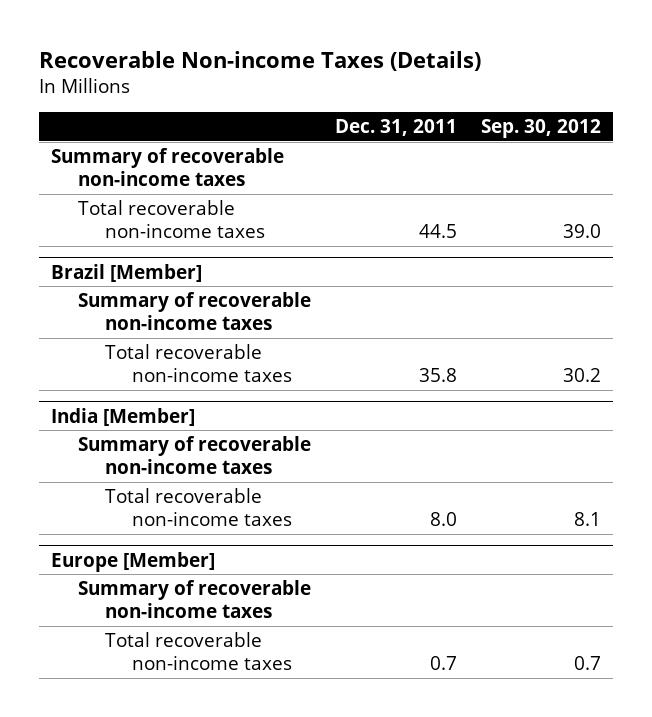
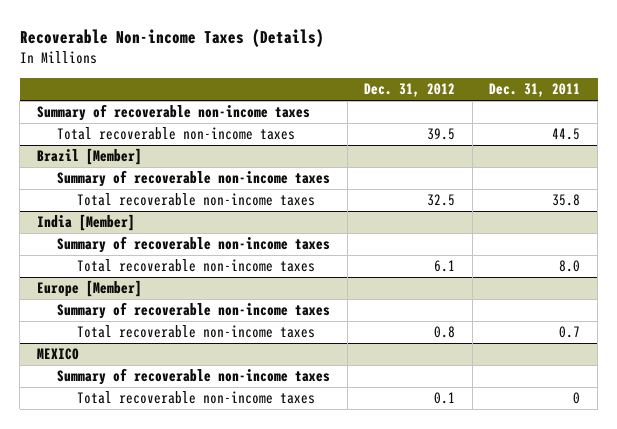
[480,119,601,139] Sep. 30, 2012 -> none
none -> [364,83,456,98] Dec. 31, 2012
none -> [36,348,79,361] MEXICO
none -> [57,368,331,386] Summary of recoverable non-income taxes
none -> [77,391,316,405] Total recoverable non-income taxes

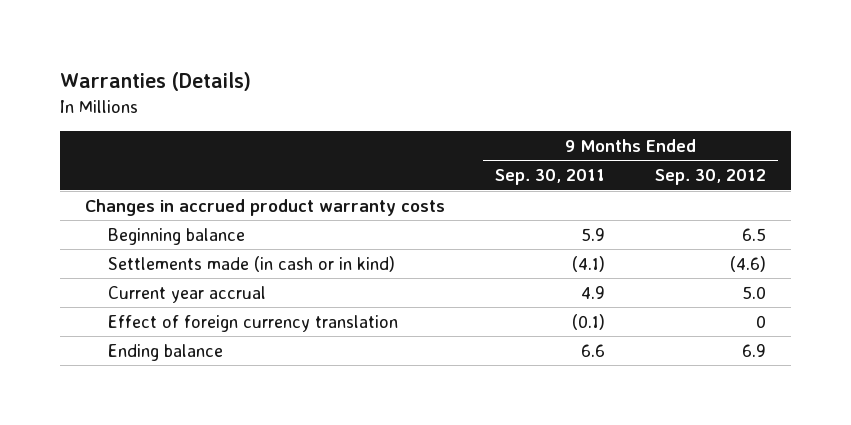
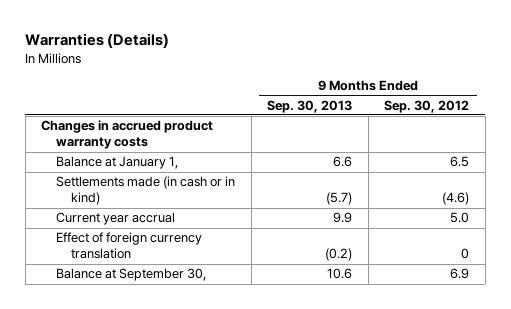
[495,169,606,186] Sep. 30, 2011 -> none
none -> [267,99,353,113] Sep. 30, 2013
[107,227,245,245] Beginning balance -> [56,156,179,170] Balance at January 1,
[107,343,223,361] Ending balance -> [56,268,207,282] Balance at September 30,

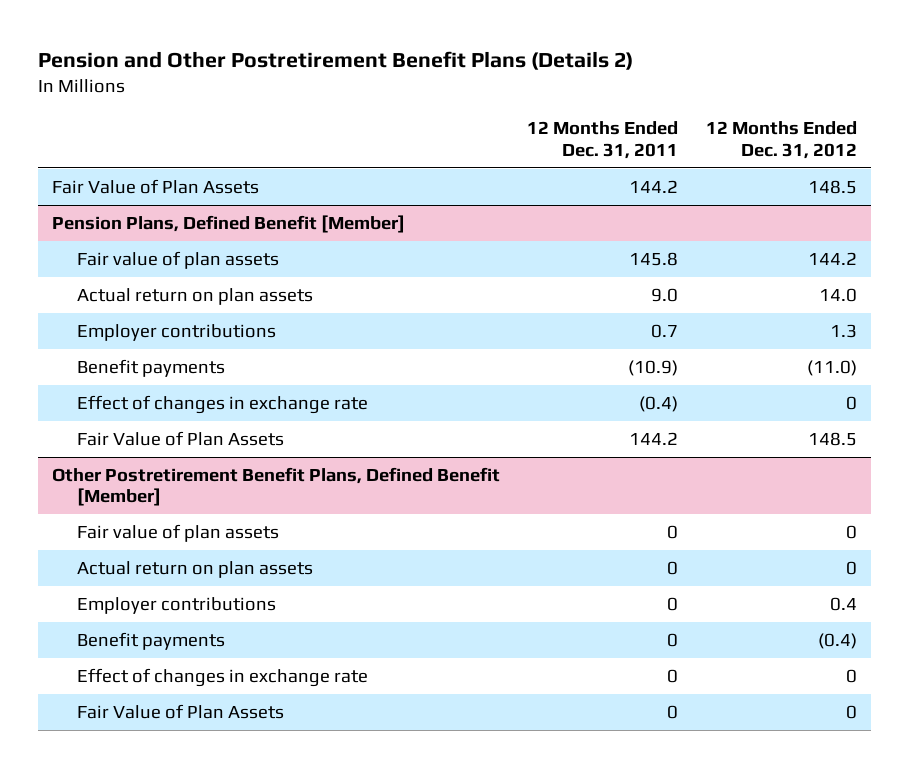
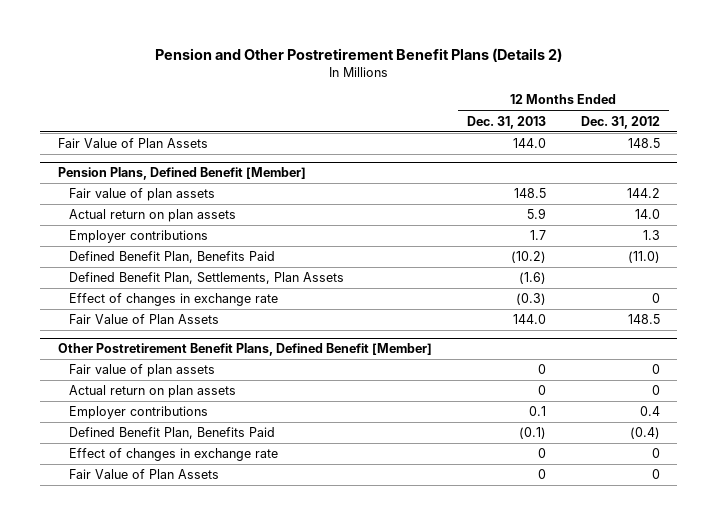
[527,121,679,159] 12 Months Ended Dec. 31, 2011 -> none
none -> [466,115,546,129] Dec. 31, 2013
[76,358,225,377] Benefit payments -> none
none -> [68,251,275,264] Defined Benefit Plan, Benefits Paid
none -> [68,272,344,285] Defined Benefit Plan, Settlements, Plan Assets
[76,631,225,650] Benefit payments -> none
none -> [68,427,275,440] Defined Benefit Plan, Benefits Paid

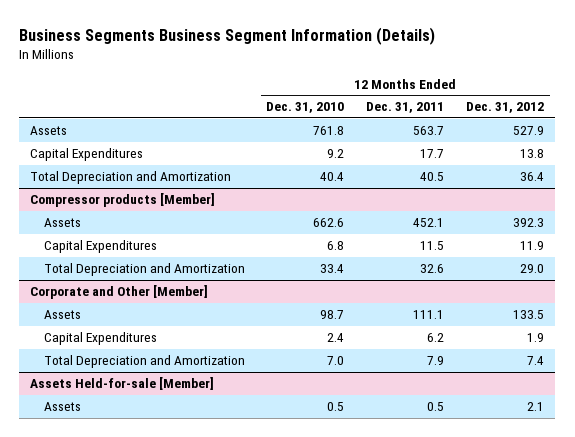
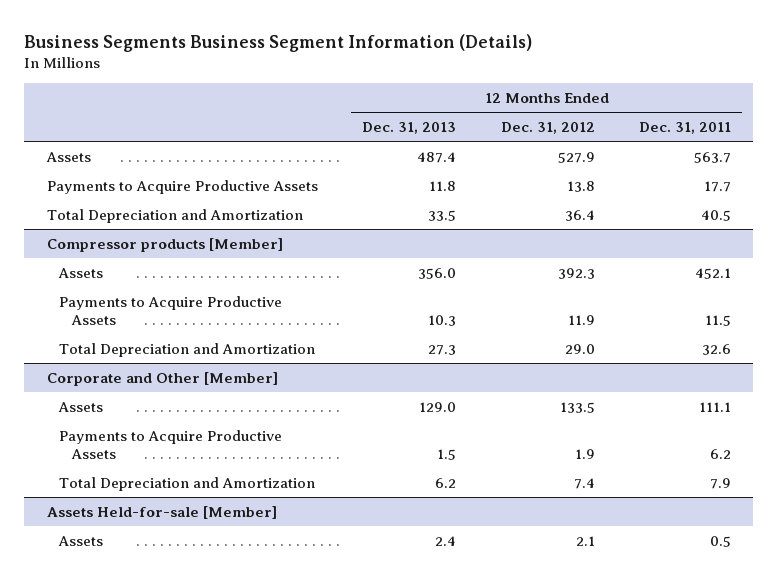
[266,102,345,114] Dec. 31, 2010 -> none
none -> [362,122,457,135] Dec. 31, 2013
[30,148,144,162] Capital Expenditures -> [46,179,318,194] Payments to Acquire Productive Assets
[43,240,157,254] Capital Expenditures -> [59,295,283,326] Payments to Acquire Productive Assets
[43,332,157,346] Capital Expenditures -> [59,429,283,460] Payments to Acquire Productive Assets

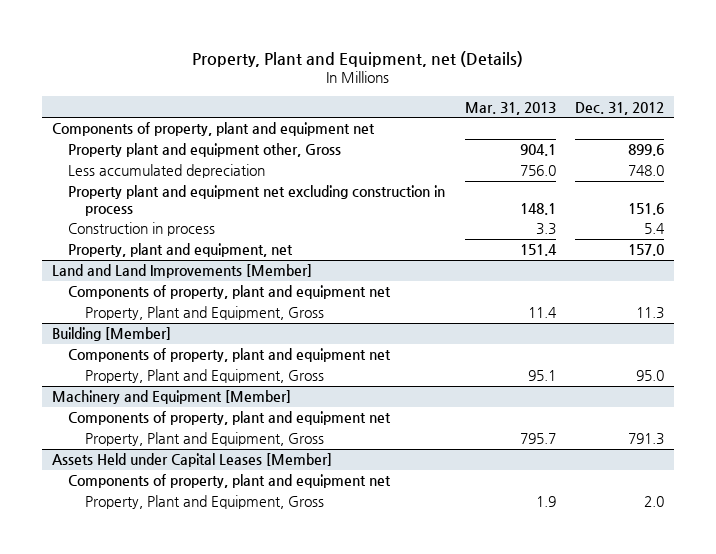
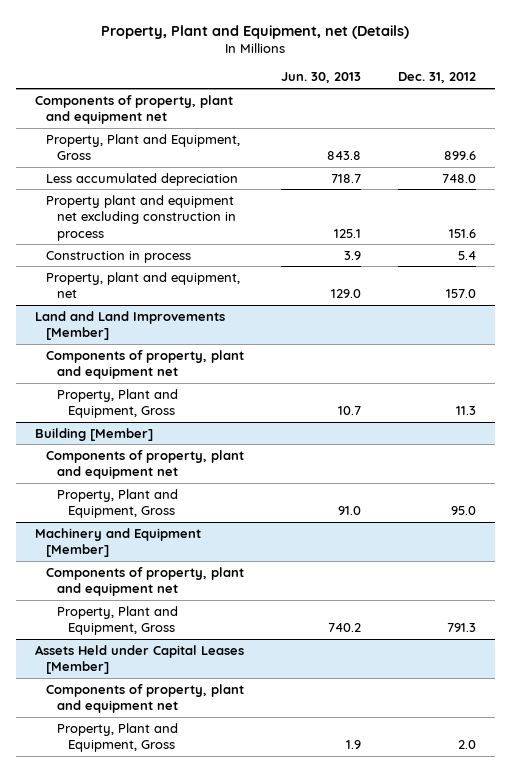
[464,101,556,115] Mar. 31, 2013 -> none
none -> [280,72,361,84] Jun. 30, 2013
[68,143,342,158] Property plant and equipment other, Gross -> [45,133,240,161] Property, Plant and Equipment, Gross

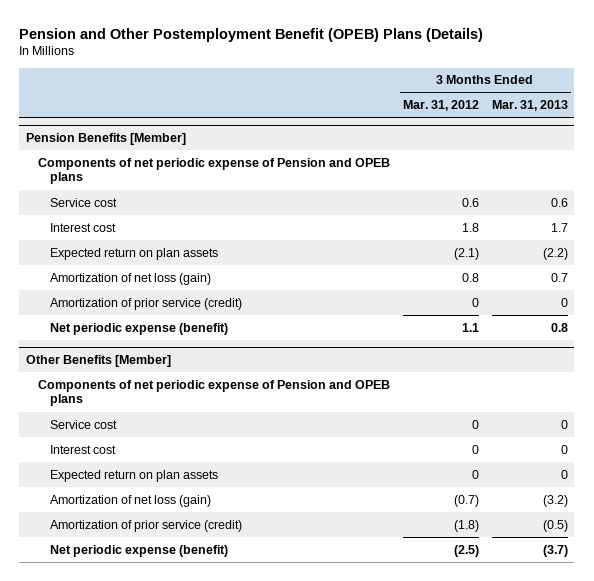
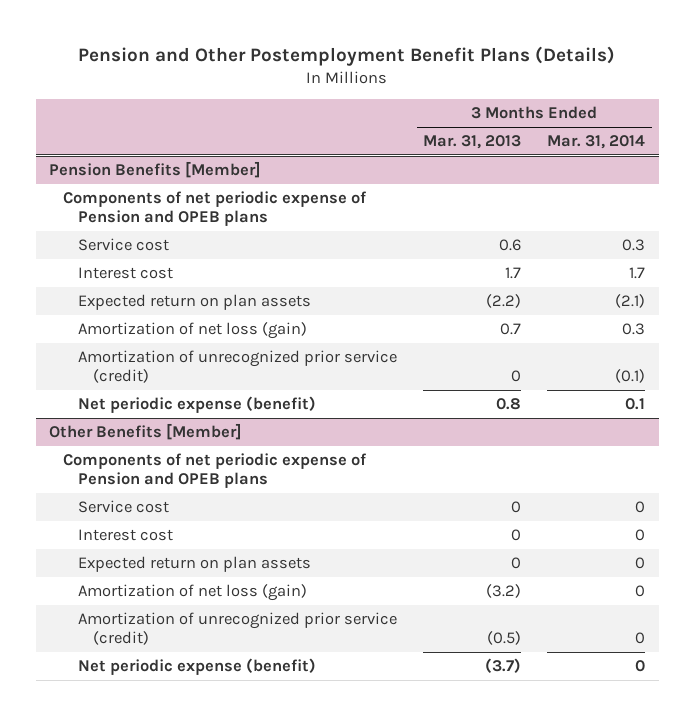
[19,27,484,42] Pension and Other Postemployment Benefit (OPEB) Plans (Details) -> [78,45,616,66] Pension and Other Postemployment Benefit Plans (Details)
[402,100,479,112] Mar. 31, 2012 -> none
none -> [547,135,646,150] Mar. 31, 2014
[50,297,243,310] Amortization of prior service (credit) -> [77,350,397,384] Amortization of unrecognized prior service (credit)
[50,519,243,532] Amortization of prior service (credit) -> [77,612,397,646] Amortization of unrecognized prior service (credit)

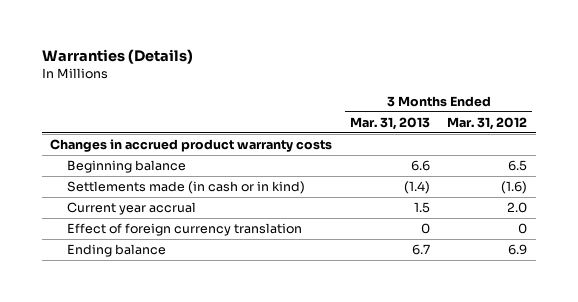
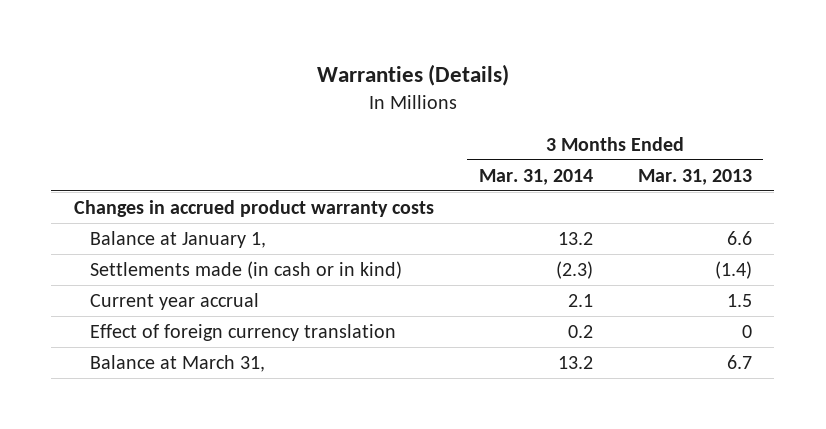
[447,116,528,130] Mar. 31, 2012 -> none
none -> [478,168,593,185] Mar. 31, 2014
[67,160,187,174] Beginning balance -> [90,230,267,248] Balance at January 1,
[67,244,167,258] Ending balance -> [90,354,266,372] Balance at March 31,

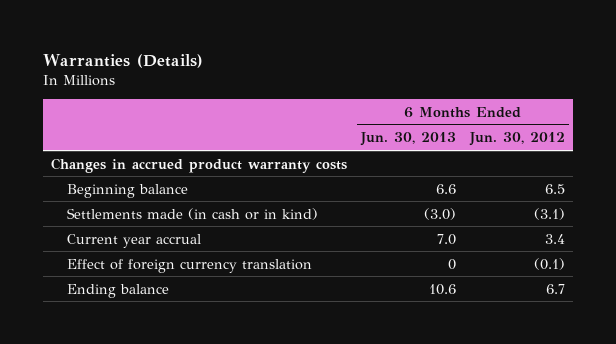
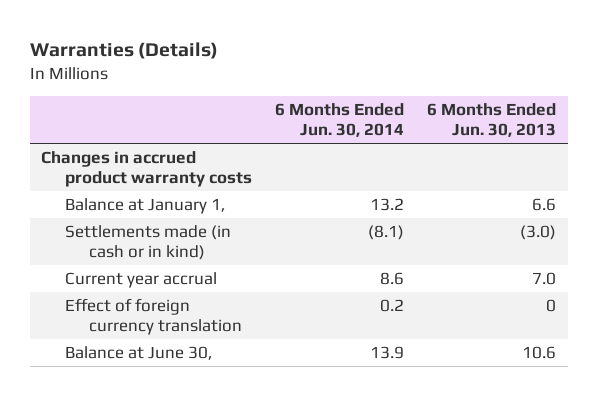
[469,132,566,147] Jun. 30, 2012 -> none
none -> [275,103,405,138] 6 Months Ended Jun. 30, 2014
[66,183,188,198] Beginning balance -> [65,198,226,215] Balance at January 1,
[66,283,169,298] Ending balance -> [65,346,213,361] Balance at June 30,

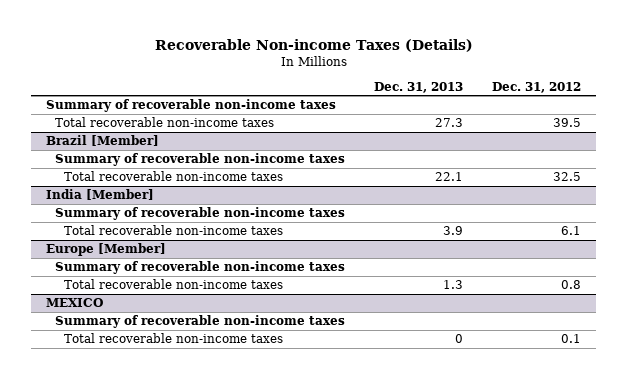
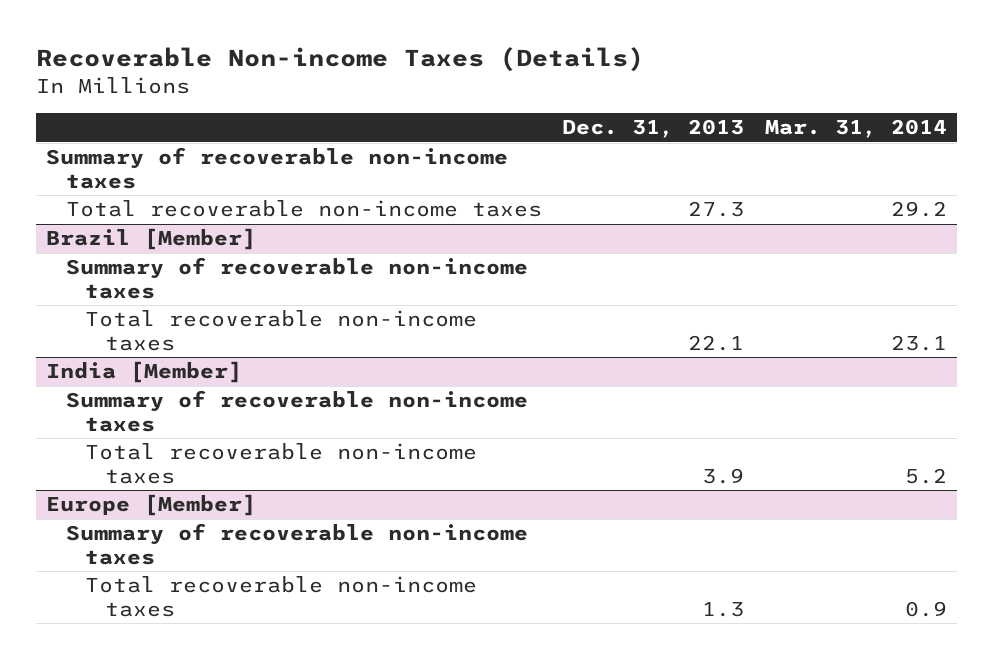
[492,81,582,93] Dec. 31, 2012 -> none
none -> [764,119,947,139] Mar. 31, 2014
[45,298,103,308] MEXICO -> none
[55,315,346,329] Summary of recoverable non-income taxes -> none
[64,333,284,344] Total recoverable non-income taxes -> none

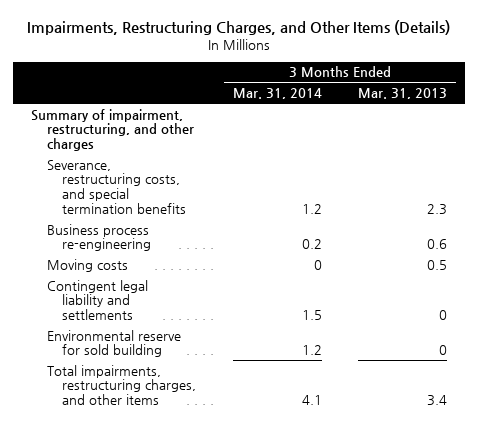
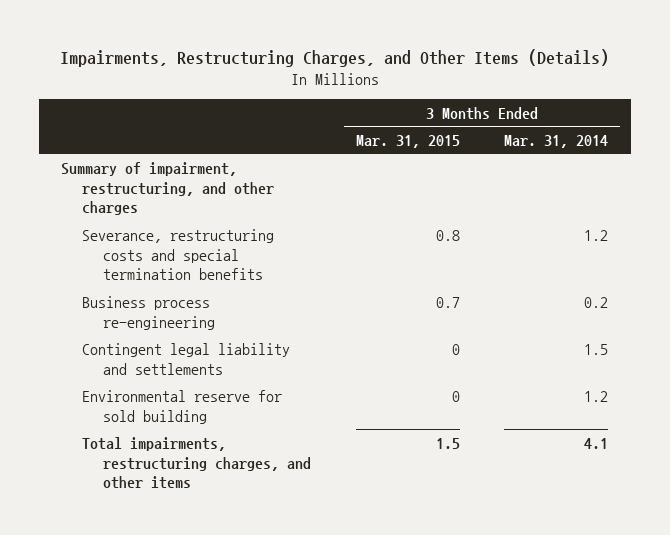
[358,88,448,100] Mar. 31, 2013 -> none
none -> [355,134,460,148] Mar. 31, 2015
[46,159,187,214] Severance, restructuring costs, and special termination benefits -> [82,228,275,281] Severance, restructuring costs and special termination benefits
[46,258,128,272] Moving costs -> none

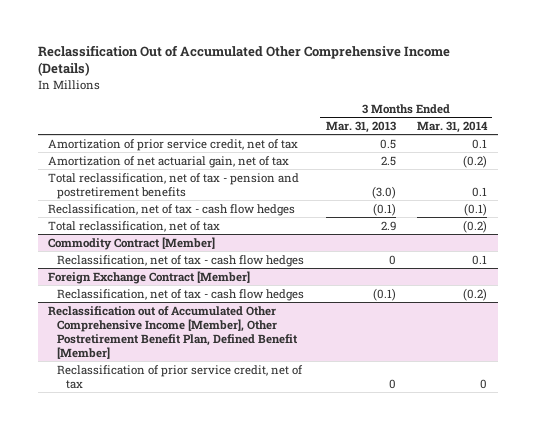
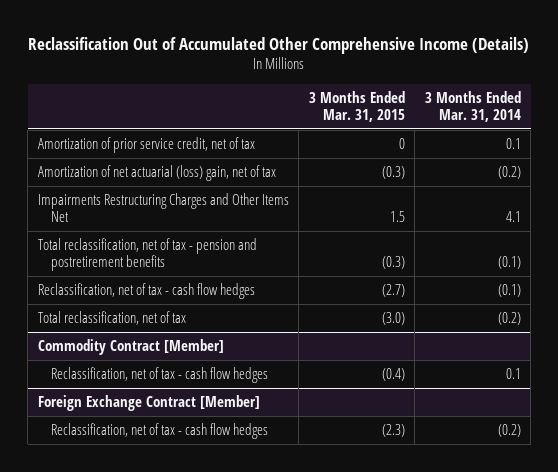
[325,120,396,133] Mar. 31, 2013 -> none
none -> [308,90,405,122] 3 Months Ended Mar. 31, 2015
[48,155,290,168] Amortization of net actuarial gain, net of tax -> [37,164,276,181] Amortization of net actuarial (loss) gain, net of tax
none -> [37,192,289,223] Impairments Restructuring Charges and Other Items Net
[472,186,488,197] 0.1 -> [497,256,521,270] (0.1)
[48,305,299,359] Reclassification out of Accumulated Other Comprehensive Income [Member], Other Postretirement Benefit Plan, Defined Benefit [Member] -> none
[57,364,304,389] Reclassification of prior service credit, net of tax -> none

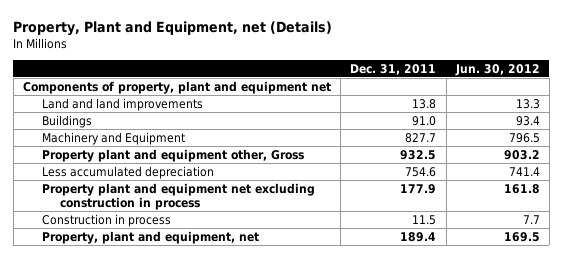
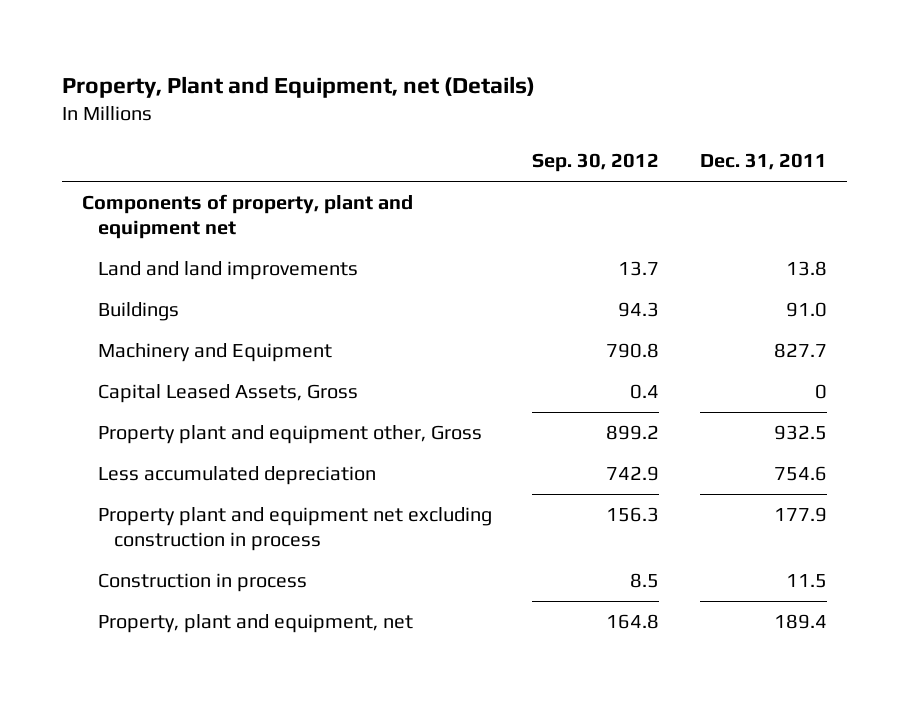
[454,63,540,76] Jun. 30, 2012 -> none
none -> [532,153,660,173] Sep. 30, 2012
none -> [98,384,359,404] Capital Leased Assets, Gross

